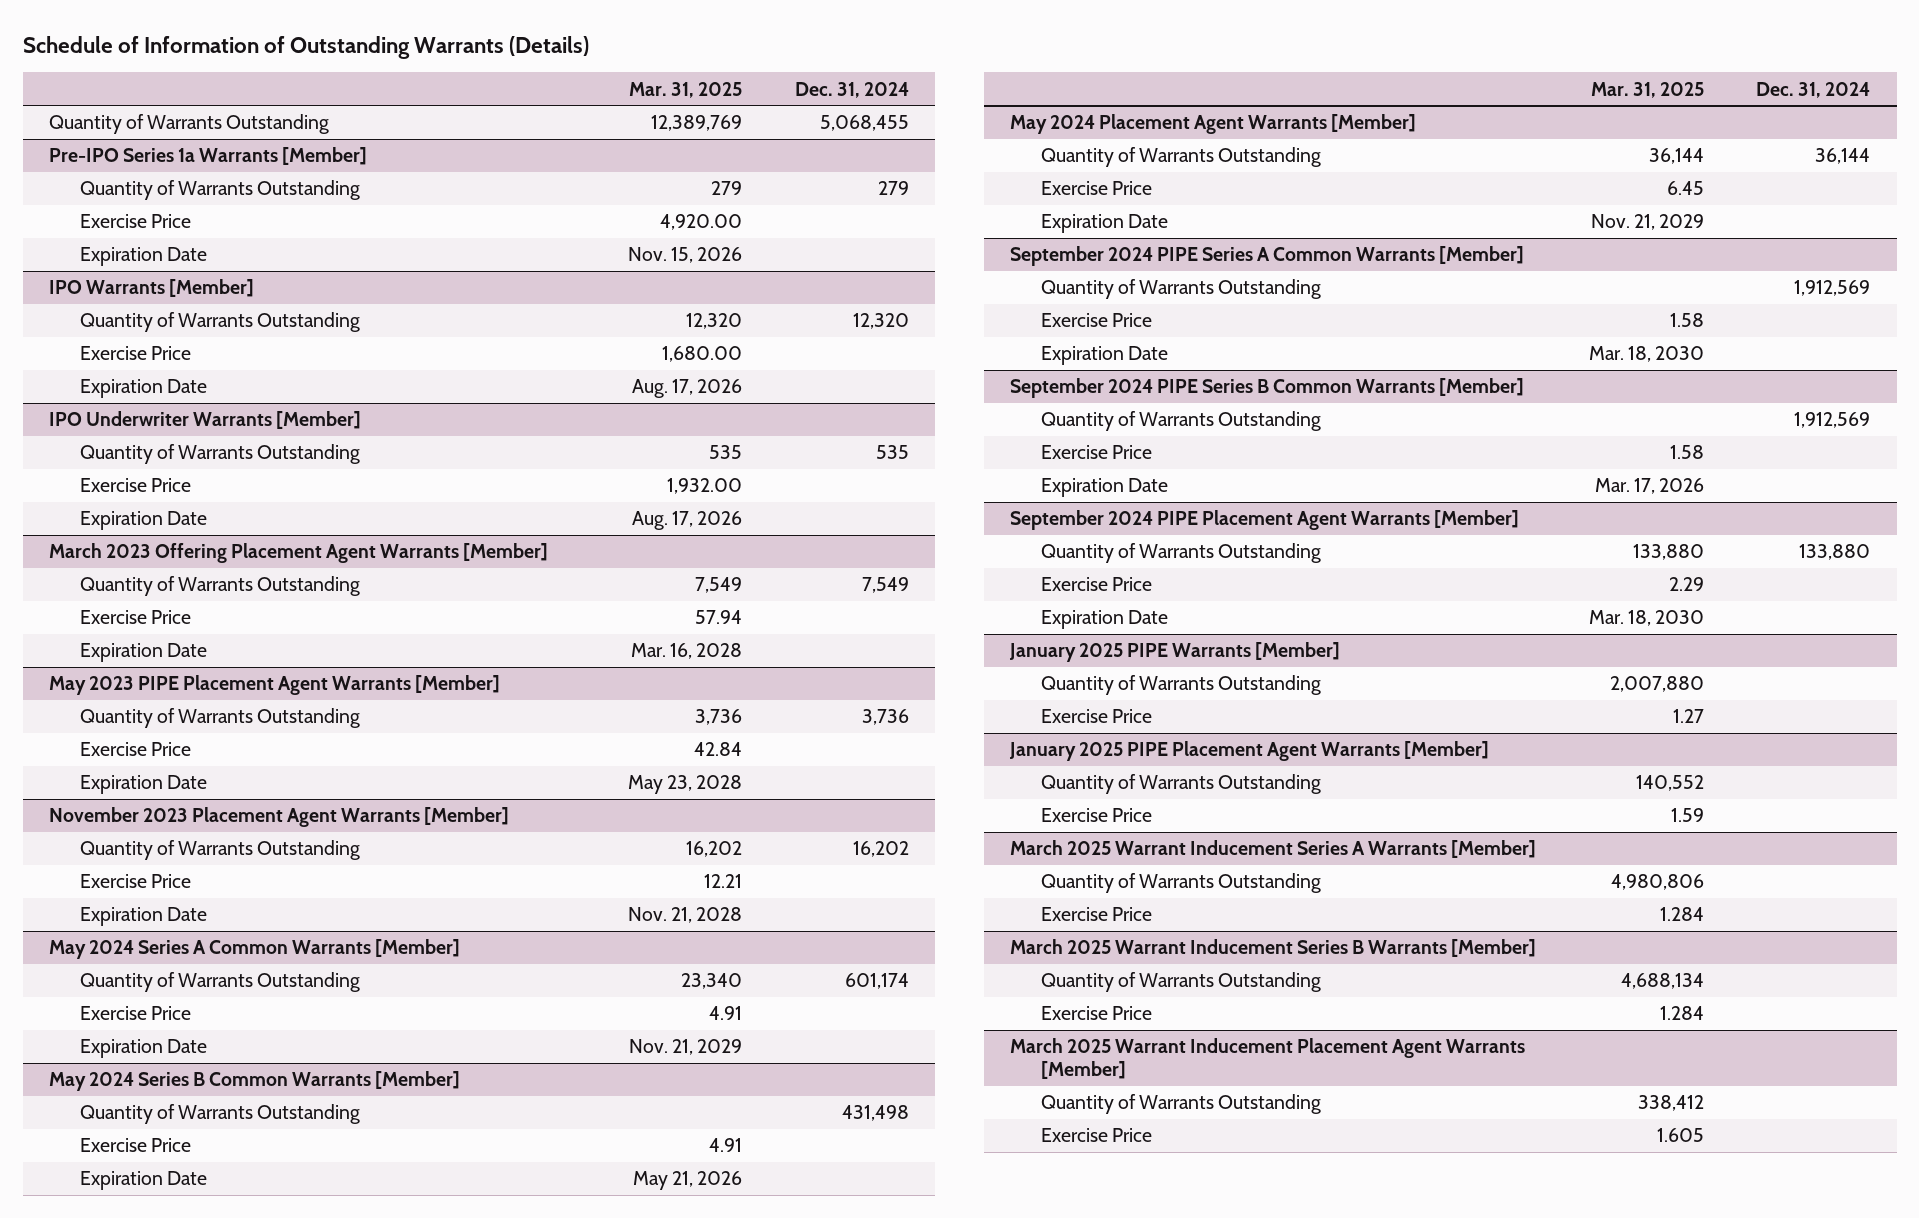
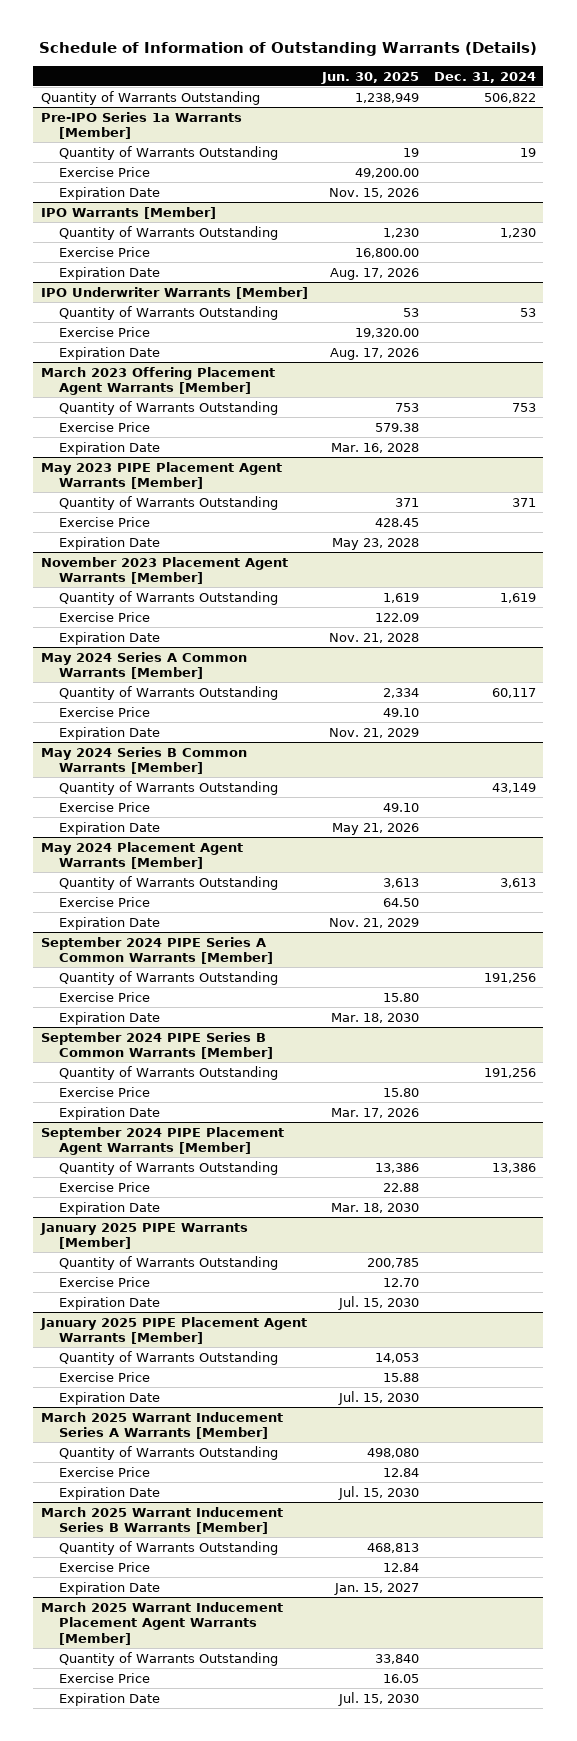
[629,81,743,98] Mar. 31, 2025 -> none
none -> [321,71,420,84] Jun. 30, 2025
[819,115,909,132] 5,068,455 -> [484,92,537,103] 506,822
[877,181,909,196] 279 -> [520,147,537,157] 19
[852,313,909,330] 12,320 -> [500,227,537,238] 1,230
[875,445,909,460] 535 -> [520,307,537,317] 53
[861,577,909,594] 7,549 -> [512,402,537,412] 753
[861,709,909,726] 3,736 -> [512,497,537,507] 371
[852,841,909,858] 16,202 -> [500,592,537,603] 1,619
[844,973,909,990] 601,174 -> [492,687,537,698] 60,117
[841,1105,909,1122] 431,498 -> [492,782,537,793] 43,149
[1815,148,1871,165] 36,144 -> [500,877,537,888] 3,613
[1794,280,1871,297] 1,912,569 -> [484,972,537,983] 191,256
[1794,412,1871,429] 1,912,569 -> [484,1067,537,1078] 191,256
[1799,544,1871,561] 133,880 -> [492,1162,537,1173] 13,386
none -> [58,1296,160,1310] Expiration Date
none -> [58,1391,160,1405] Expiration Date
none -> [58,1486,160,1500] Expiration Date
none -> [58,1581,160,1595] Expiration Date
none -> [58,1692,160,1706] Expiration Date

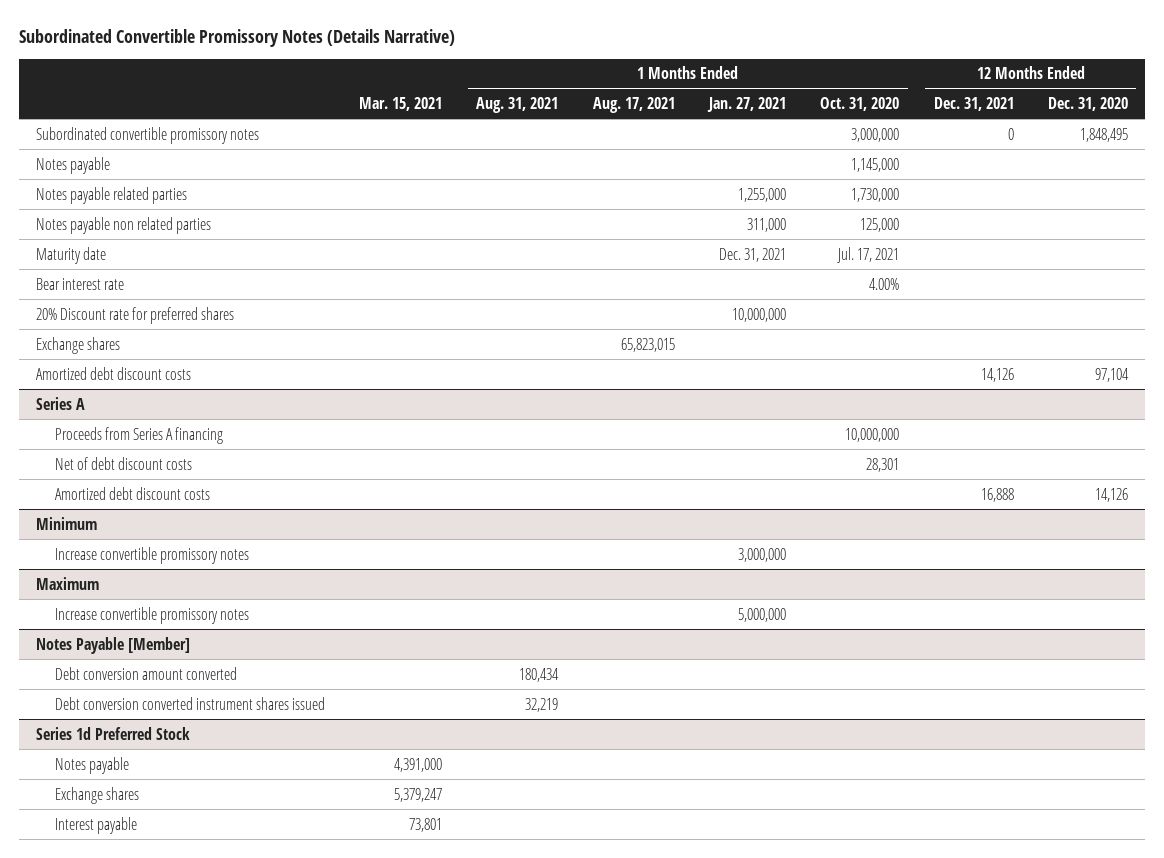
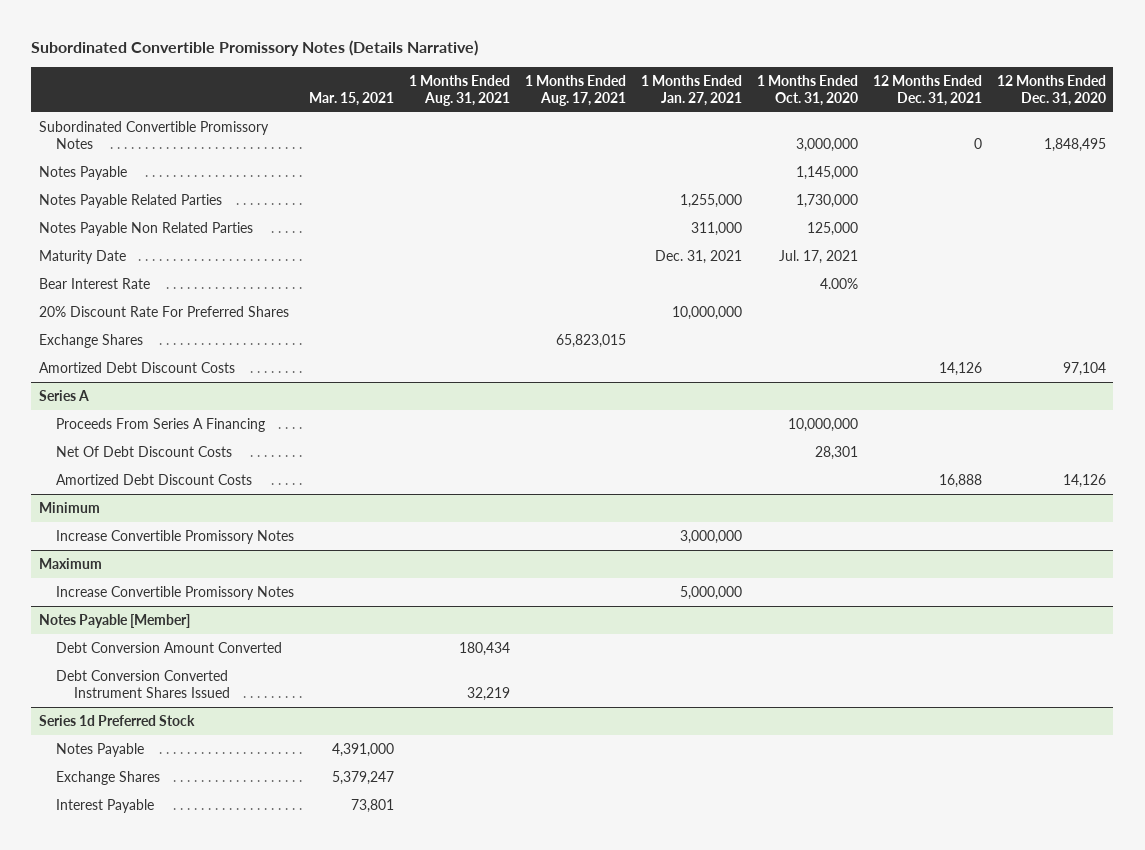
[35,126,259,144] Subordinated convertible promissory notes -> [38,120,269,149] Subordinated Convertible Promissory Notes
[35,156,110,174] Notes payable -> [38,165,127,180] Notes Payable
[35,186,187,204] Notes payable related parties -> [38,193,222,208] Notes Payable Related Parties
[35,216,211,234] Notes payable non related parties -> [38,221,253,236] Notes Payable Non Related Parties
[35,246,106,264] Maturity date -> [38,249,126,264] Maturity Date
[35,277,124,290] Bear interest rate -> [38,277,150,289] Bear Interest Rate
[35,306,234,324] 20% Discount rate for preferred shares -> [38,305,289,317] 20% Discount Rate For Preferred Shares
[35,336,120,354] Exchange shares -> [38,333,143,348] Exchange Shares
[35,366,191,380] Amortized debt discount costs -> [38,361,235,373] Amortized Debt Discount Costs
[54,426,223,444] Proceeds from Series A financing -> [56,417,266,432] Proceeds From Series A Financing
[54,456,192,470] Net of debt discount costs -> [56,445,233,457] Net Of Debt Discount Costs
[54,486,210,500] Amortized debt discount costs -> [56,473,253,485] Amortized Debt Discount Costs
[54,546,249,564] Increase convertible promissory notes -> [56,529,295,544] Increase Convertible Promissory Notes
[54,606,249,624] Increase convertible promissory notes -> [56,585,295,600] Increase Convertible Promissory Notes
[54,666,237,680] Debt conversion amount converted -> [56,641,283,653] Debt Conversion Amount Converted
[54,696,325,710] Debt conversion converted instrument shares issued -> [56,669,230,698] Debt Conversion Converted Instrument Shares Issued
[54,756,129,774] Notes payable -> [56,742,145,757] Notes Payable
[54,786,139,804] Exchange shares -> [56,770,161,785] Exchange Shares
[54,816,137,834] Interest payable -> [56,798,155,813] Interest Payable

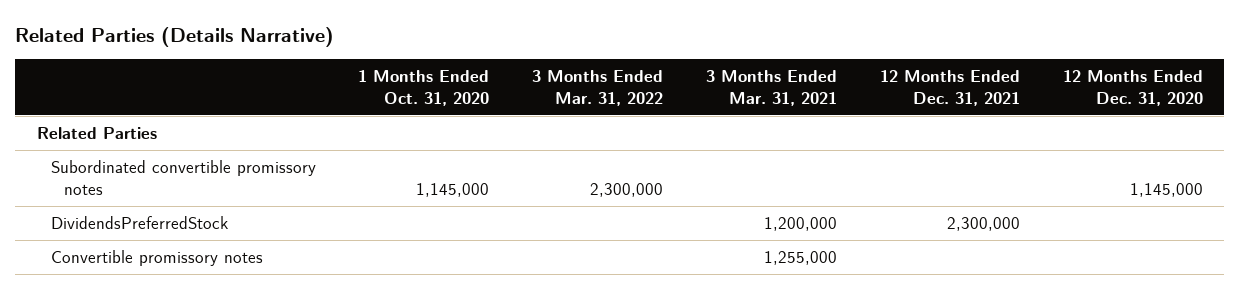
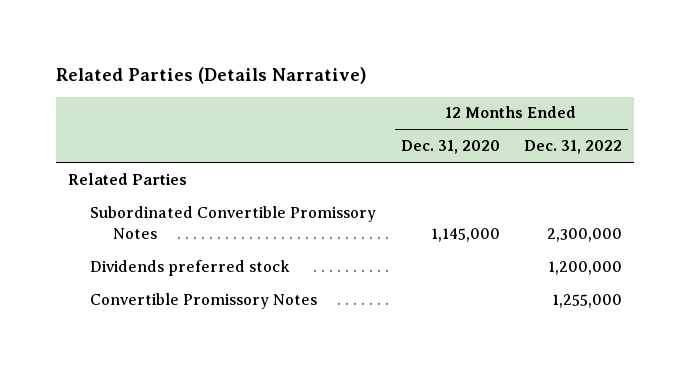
[358,70,490,106] 1 Months Ended Oct. 31, 2020 -> none
[532,70,664,106] 3 Months Ended Mar. 31, 2022 -> none
[706,70,838,106] 3 Months Ended Mar. 31, 2021 -> none
[879,70,1020,106] 12 Months Ended Dec. 31, 2021 -> none
none -> [523,140,622,155] Dec. 31, 2022
[50,159,316,195] Subordinated convertible promissory notes -> [90,205,377,239] Subordinated Convertible Promissory Notes
[50,215,228,229] DividendsPreferredStock -> [90,259,291,276] Dividends preferred stock
[50,249,263,266] Convertible promissory notes -> [90,292,318,309] Convertible Promissory Notes

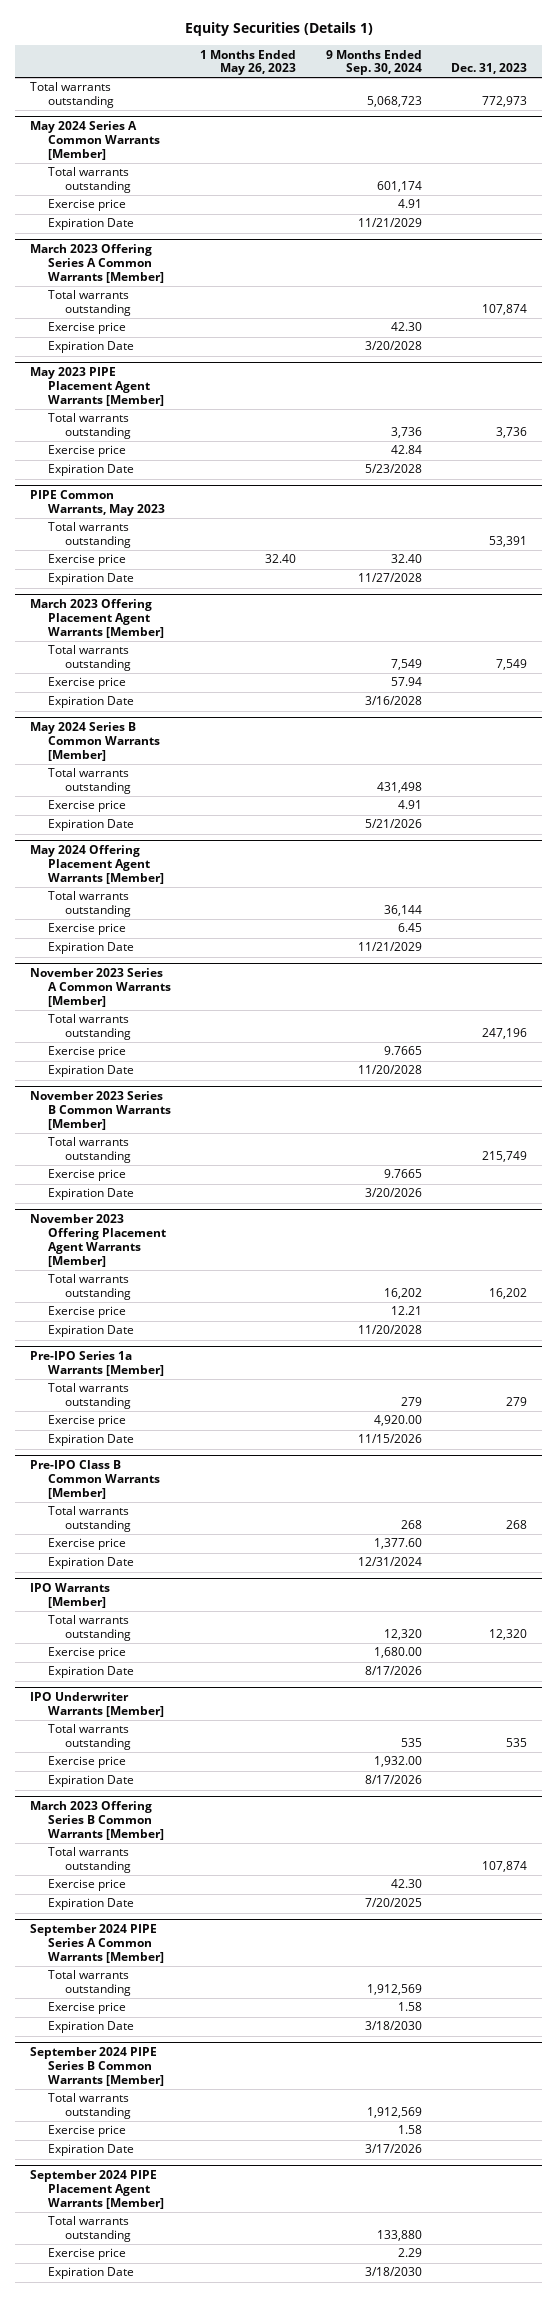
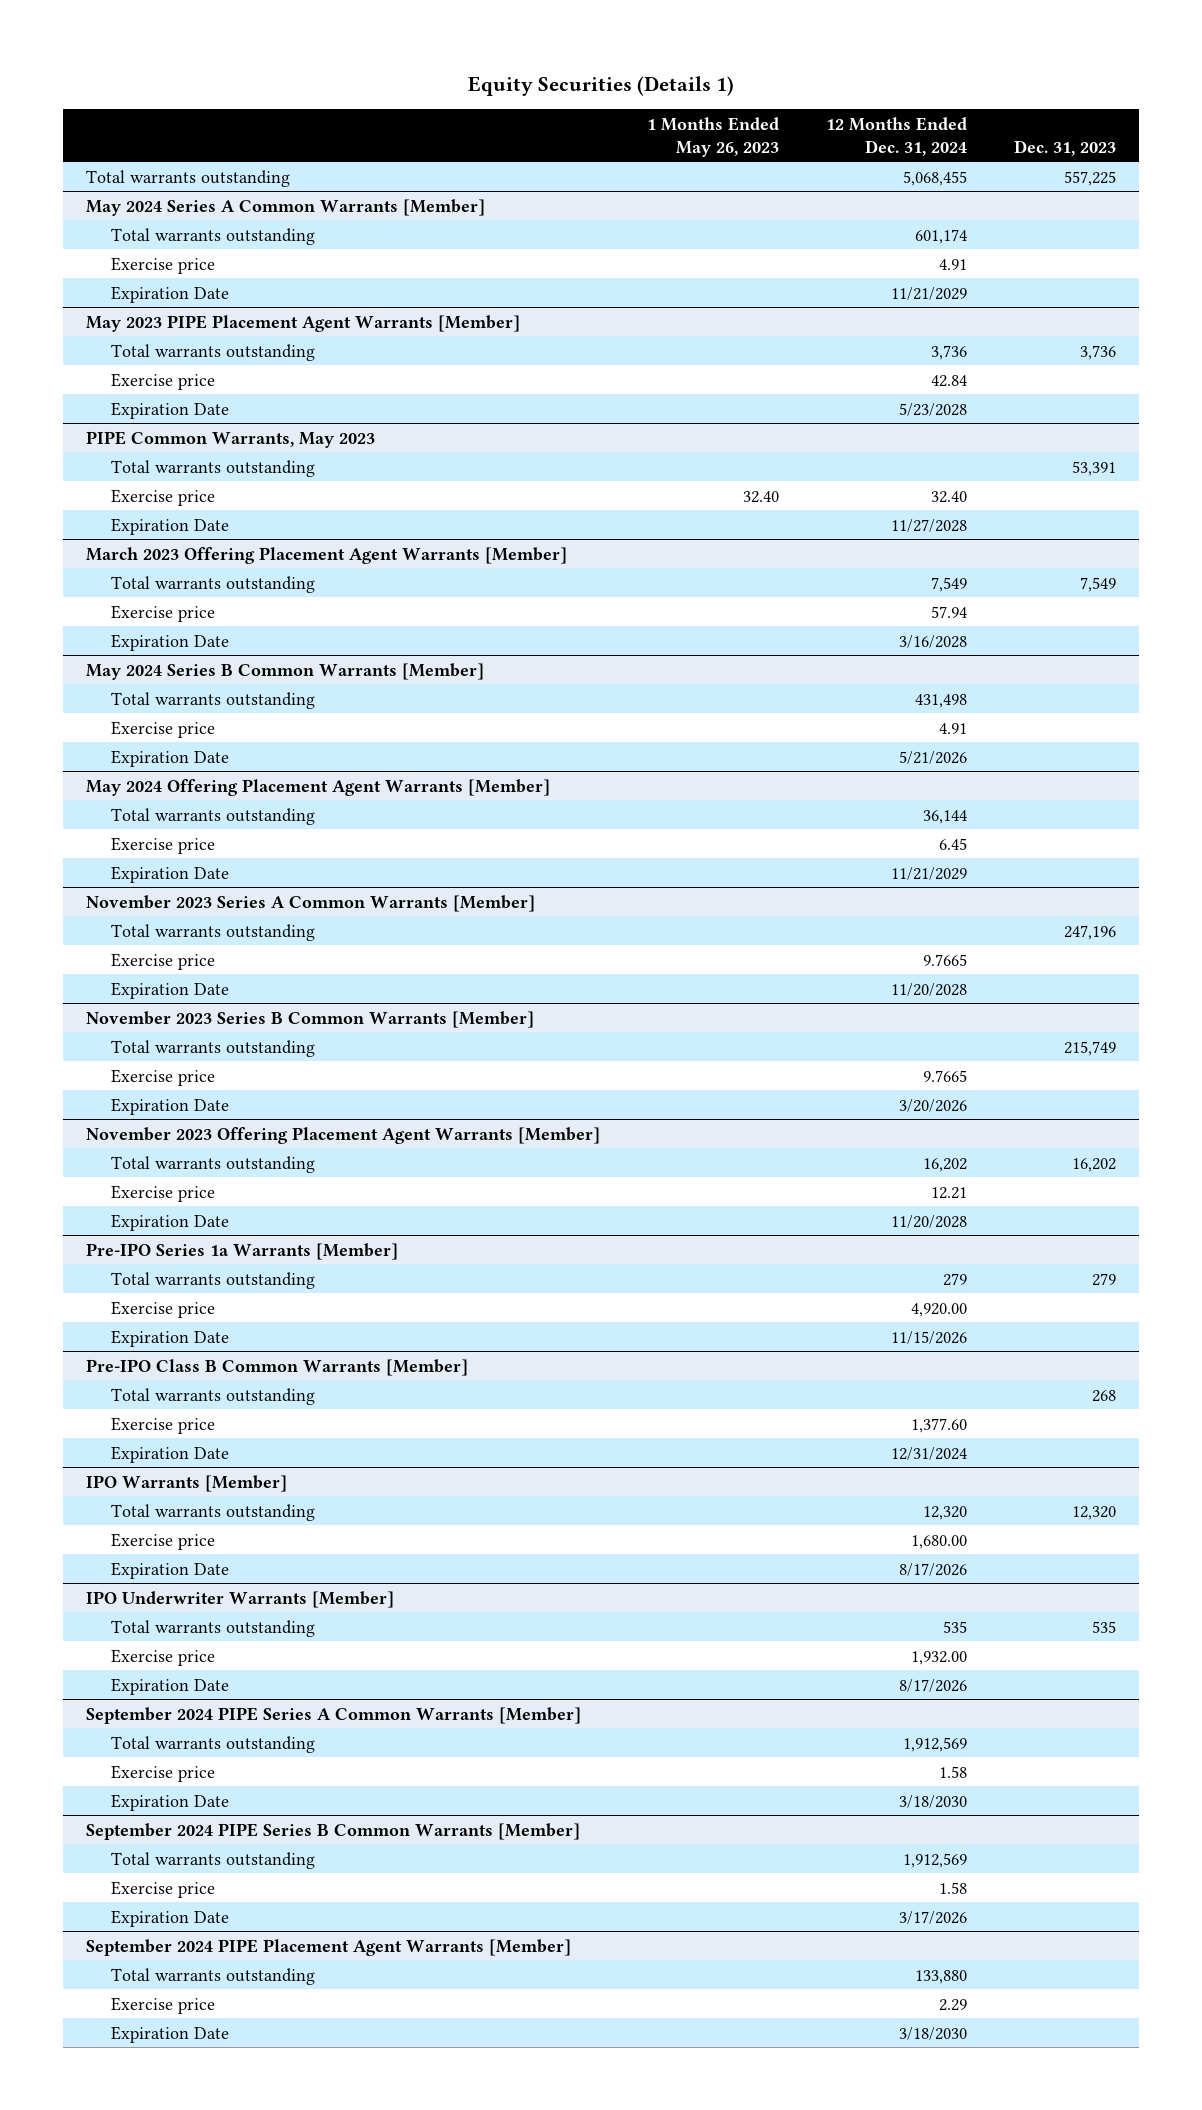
[325,49,422,76] 9 Months Ended Sep. 30, 2024 -> none
none -> [825,116,967,156] 12 Months Ended Dec. 31, 2024
[482,96,528,108] 772,973 -> [1063,170,1116,186] 557,225
[30,244,164,283] March 2023 Offering Series A Common Warrants [Member] -> none
[47,290,132,317] Total warrants outstanding -> none
[47,322,126,335] Exercise price -> none
[47,341,134,354] Expiration Date -> none
[30,1801,164,1840] March 2023 Offering Series B Common Warrants [Member] -> none
[47,1847,132,1874] Total warrants outstanding -> none
[47,1879,126,1892] Exercise price -> none
[47,1898,134,1911] Expiration Date -> none

